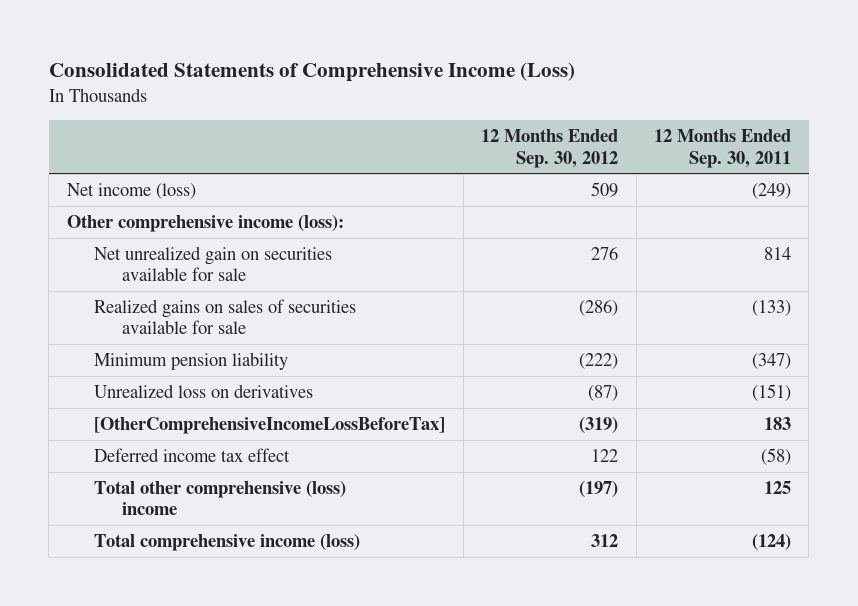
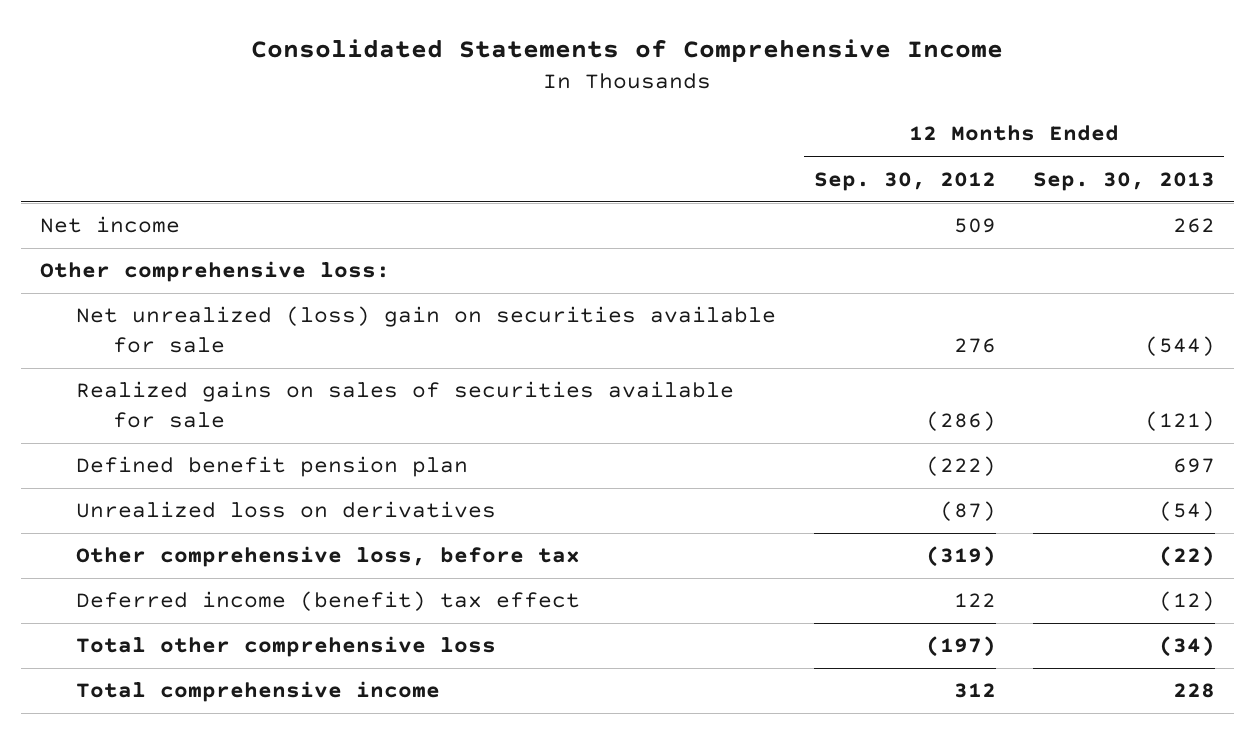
[48,62,575,83] Consolidated Statements of Comprehensive Income (Loss) -> [251,38,1004,63] Consolidated Statements of Comprehensive Income
[653,129,791,168] 12 Months Ended Sep. 30, 2011 -> none
none -> [1032,171,1215,191] Sep. 30, 2013
[66,182,196,199] Net income (loss) -> [39,216,180,234] Net income
[66,214,344,232] Other comprehensive income (loss): -> [39,261,390,283] Other comprehensive loss:
[94,245,333,282] Net unrealized gain on securities available for sale -> [76,306,777,354] Net unrealized (loss) gain on securities available for sale
[94,351,289,370] Minimum pension liability -> [76,456,469,478] Defined benefit pension plan
[94,416,446,434] [OtherComprehensiveIncomeLossBeforeTax] -> [76,546,581,568] Other comprehensive loss, before tax
[94,447,291,462] Deferred income tax effect -> [76,591,581,612] Deferred income (benefit) tax effect
[94,480,347,516] Total other comprehensive (loss) income -> [76,636,497,658] Total other comprehensive loss
[94,533,361,551] Total comprehensive income (loss) -> [76,681,441,703] Total comprehensive income

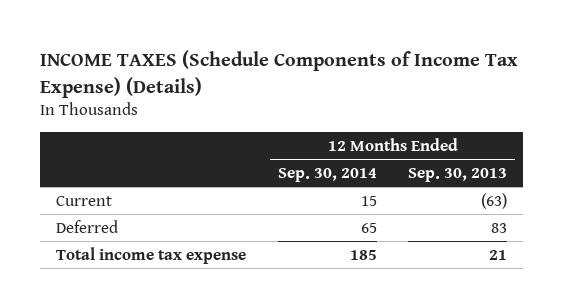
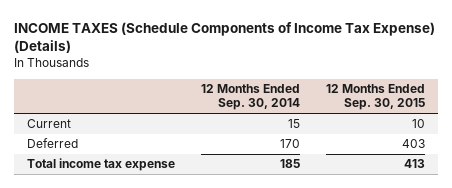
[408,167,508,182] Sep. 30, 2013 -> none
none -> [325,84,425,111] 12 Months Ended Sep. 30, 2015
[360,222,377,233] 65 -> [279,139,300,149] 170

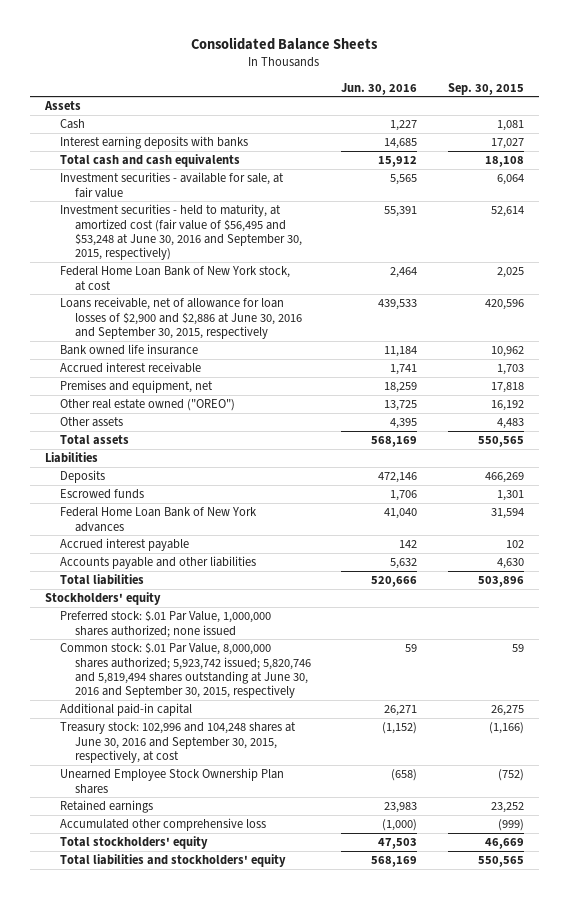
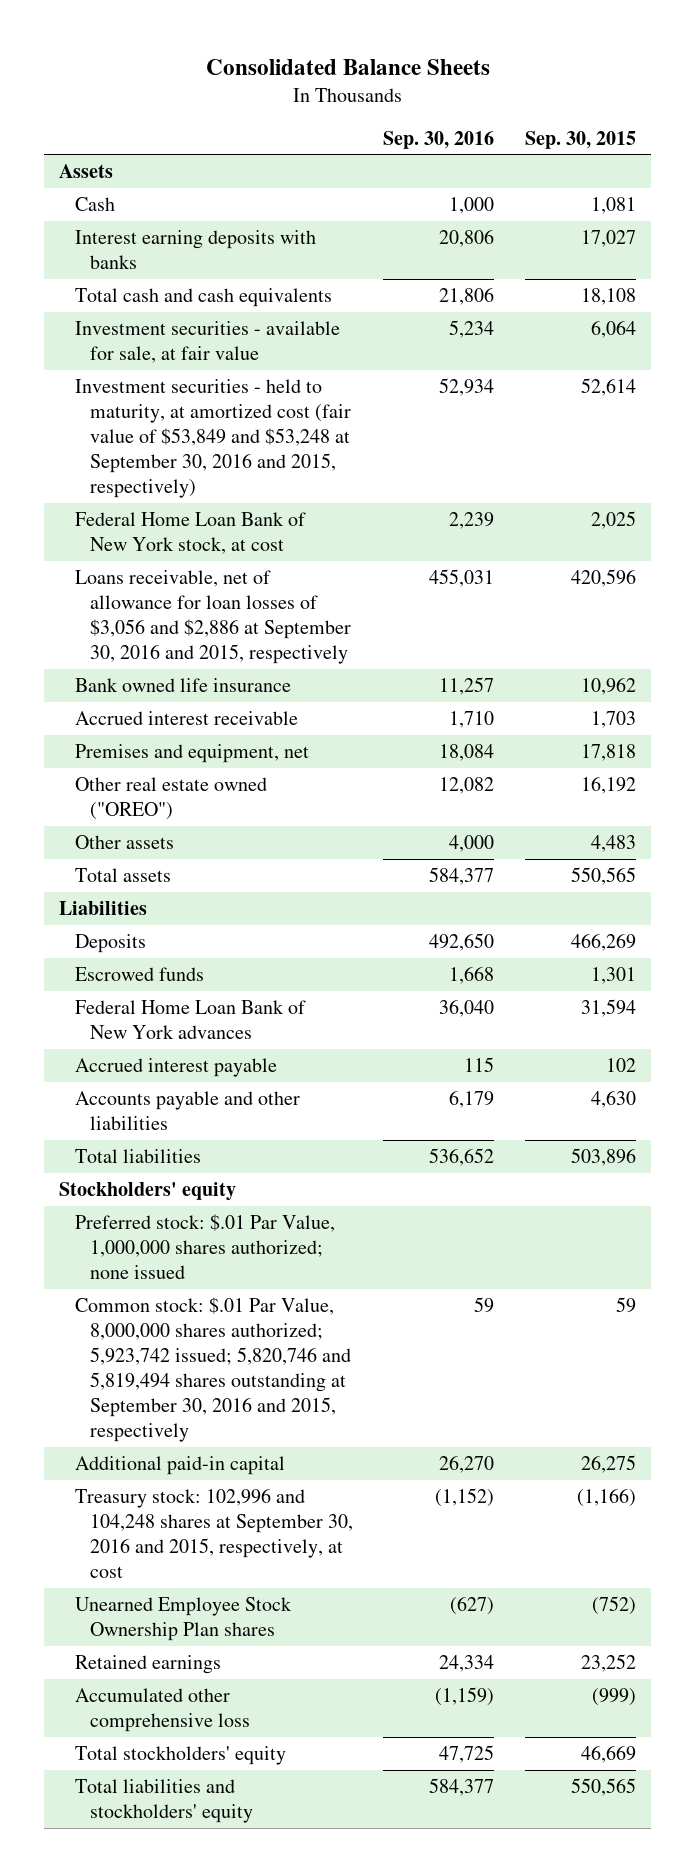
[341,82,418,95] Jun. 30, 2016 -> none
none -> [383,130,495,149] Sep. 30, 2016
[59,204,302,261] Investment securities - held to maturity, at amortized cost (fair value of $56,495 and $53,248 at June 30, 2016 and September 30, 2015, respectively) -> [74,378,351,499] Investment securities - held to maturity, at amortized cost (fair value of $53,849 and $53,248 at September 30, 2016 and 2015, respectively)
[59,297,302,339] Loans receivable, net of allowance for loan losses of $2,900 and $2,886 at June 30, 2016 and September 30, 2015, respectively -> [74,569,351,665] Loans receivable, net of allowance for loan losses of $3,056 and $2,886 at September 30, 2016 and 2015, respectively
[59,642,311,699] Common stock: $.01 Par Value, 8,000,000 shares authorized; 5,923,742 issued; 5,820,746 and 5,819,494 shares outstanding at June 30, 2016 and September 30, 2015, respectively -> [74,1296,351,1443] Common stock: $.01 Par Value, 8,000,000 shares authorized; 5,923,742 issued; 5,820,746 and 5,819,494 shares outstanding at September 30, 2016 and 2015, respectively
[59,722,296,763] Treasury stock: 102,996 and 104,248 shares at June 30, 2016 and September 30, 2015, respectively, at cost -> [74,1487,353,1579] Treasury stock: 102,996 and 104,248 shares at September 30, 2016 and 2015, respectively, at cost

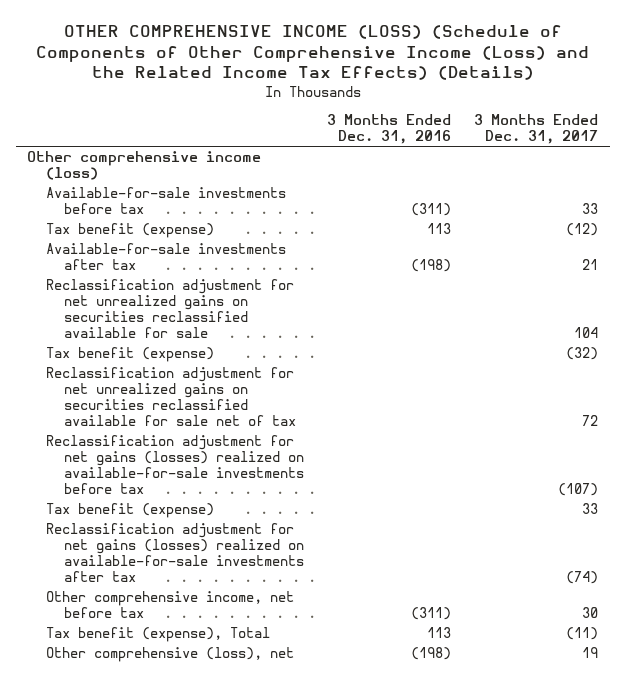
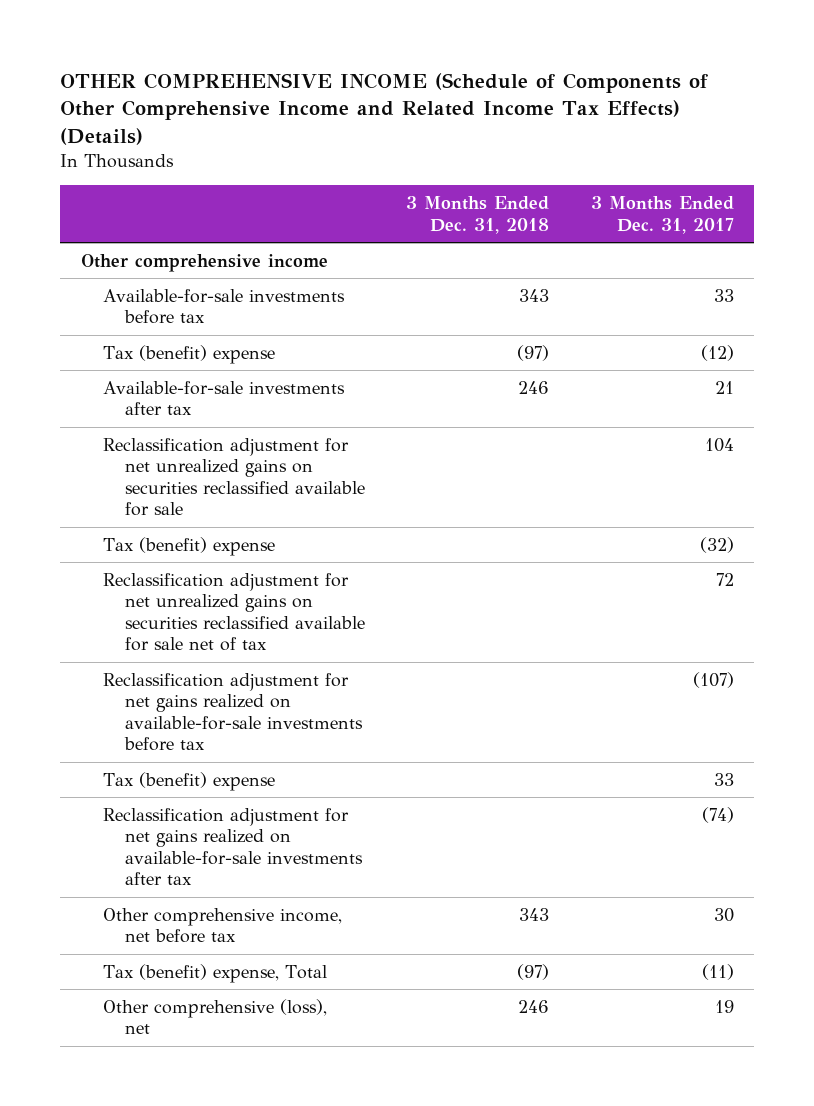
[35,24,589,81] OTHER COMPREHENSIVE INCOME (LOSS) (Schedule of Components of Other Comprehensive Income (Loss) and the Related Income Tax Effects) (Details) -> [59,72,708,146] OTHER COMPREHENSIVE INCOME (Schedule of Components of Other Comprehensive Income and Related Income Tax Effects) (Details)
[327,114,452,145] 3 Months Ended Dec. 31, 2016 -> none
none -> [406,196,550,234] 3 Months Ended Dec. 31, 2018
[27,151,262,181] Other comprehensive income (loss) -> [80,253,328,272] Other comprehensive income
[45,223,214,239] Tax benefit (expense) -> [102,344,275,364] Tax (benefit) expense
[45,347,214,363] Tax benefit (expense) -> [102,536,275,556] Tax (benefit) expense
[45,435,305,495] Reclassification adjustment for net gains (losses) realized on available-for-sale investments before tax -> [102,672,363,752] Reclassification adjustment for net gains realized on available-for-sale investments before tax
[45,503,214,519] Tax benefit (expense) -> [102,771,275,791] Tax (benefit) expense
[45,523,305,583] Reclassification adjustment for net gains (losses) realized on available-for-sale investments after tax -> [102,807,363,886] Reclassification adjustment for net gains realized on available-for-sale investments after tax
[45,627,270,643] Tax benefit (expense), Total -> [102,963,327,983] Tax (benefit) expense, Total

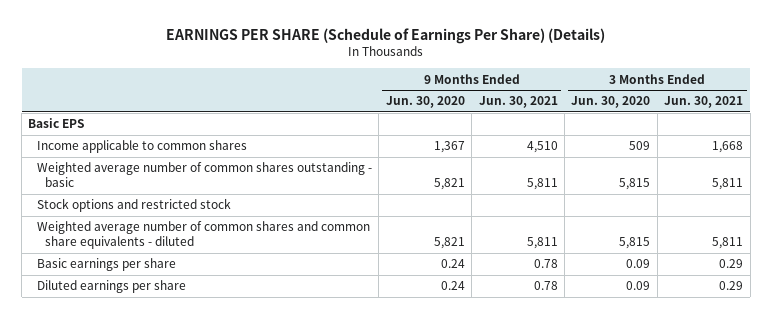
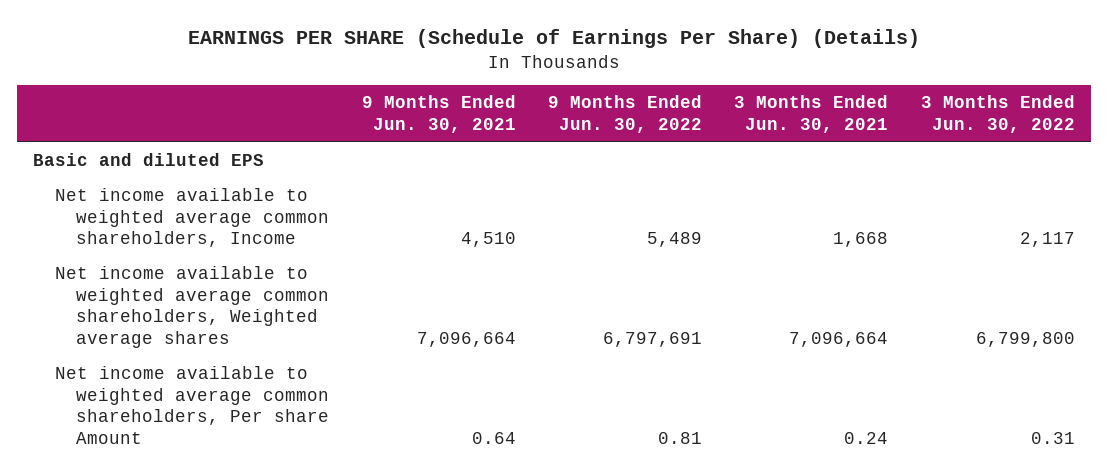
[385,96,465,109] Jun. 30, 2020 -> none
[571,96,651,109] Jun. 30, 2020 -> none
none -> [548,95,703,134] 9 Months Ended Jun. 30, 2022
none -> [920,95,1075,134] 3 Months Ended Jun. 30, 2022
[36,198,231,213] Stock options and restricted stock -> none
[36,221,370,250] Weighted average number of common shares and common share equivalents - diluted -> none
[36,258,176,272] Basic earnings per share -> none
[36,280,186,294] Diluted earnings per share -> none
[28,118,85,129] Basic EPS -> [33,153,265,167] Basic and diluted EPS
[36,140,247,154] Income applicable to common shares -> [54,188,330,248] Net income available to weighted average common shareholders, Income
[36,162,372,188] Weighted average number of common shares outstanding - basic -> [54,266,330,348] Net income available to weighted average common shareholders, Weighted average shares
[526,178,558,191] 5,811 -> [416,331,516,347] 7,096,664
[712,178,744,191] 5,811 -> [789,331,889,347] 7,096,664
none -> [54,366,330,444] Net income available to weighted average common shareholders, Per share Amount

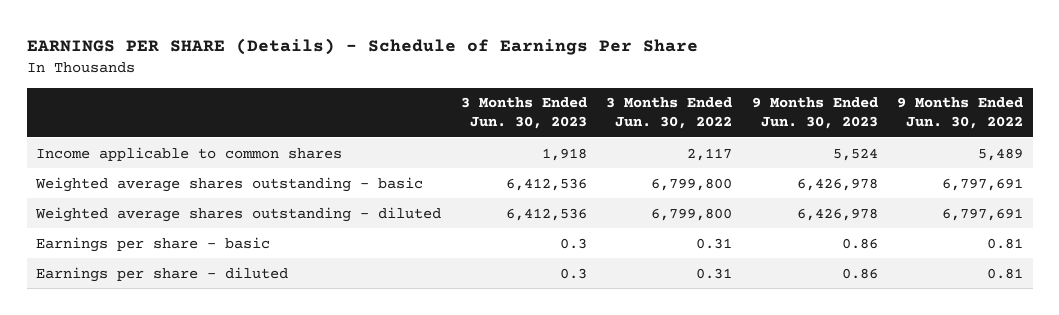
[187,29,920,49] EARNINGS PER SHARE (Schedule of Earnings Per Share) (Details) -> [26,37,698,55] EARNINGS PER SHARE (Details) - Schedule of Earnings Per Share
[361,95,516,134] 9 Months Ended Jun. 30, 2021 -> none
[734,95,889,134] 3 Months Ended Jun. 30, 2021 -> none
none -> [460,97,587,129] 3 Months Ended Jun. 30, 2023
none -> [751,97,878,129] 9 Months Ended Jun. 30, 2023
[33,153,265,167] Basic and diluted EPS -> none
[54,188,330,248] Net income available to weighted average common shareholders, Income -> [36,146,343,161] Income applicable to common shares
[54,266,330,348] Net income available to weighted average common shareholders, Weighted average shares -> [35,176,424,192] Weighted average shares outstanding - basic
none -> [35,206,442,222] Weighted average shares outstanding - diluted
[54,366,330,444] Net income available to weighted average common shareholders, Per share Amount -> [36,236,271,252] Earnings per share - basic
none -> [36,266,289,282] Earnings per share - diluted

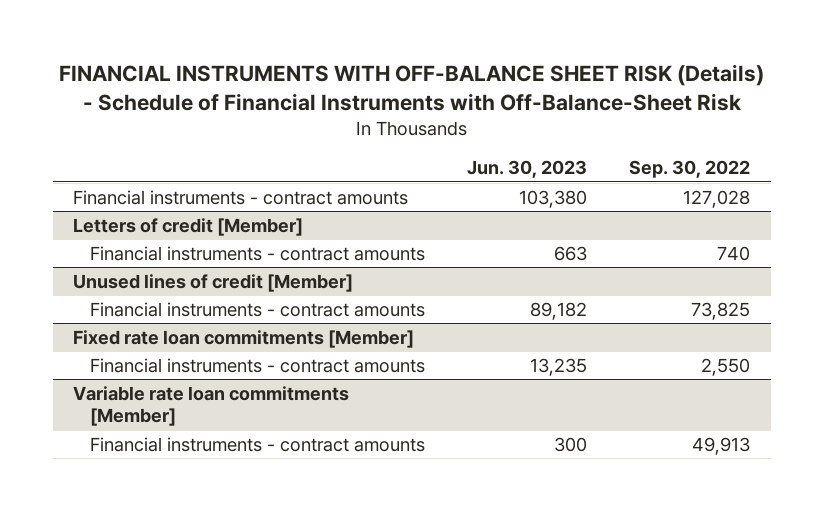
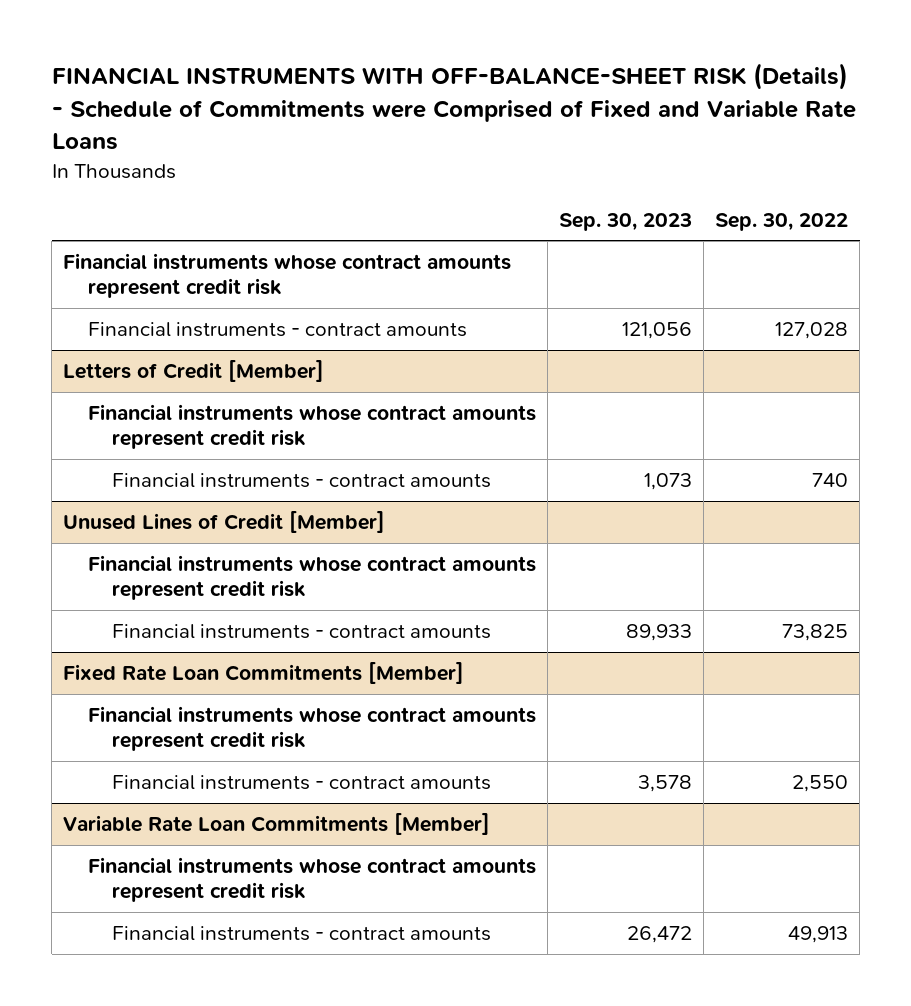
[58,64,764,112] FINANCIAL INSTRUMENTS WITH OFF-BALANCE SHEET RISK (Details) - Schedule of Financial Instruments with Off-Balance-Sheet Risk -> [51,63,856,151] FINANCIAL INSTRUMENTS WITH OFF-BALANCE-SHEET RISK (Details) - Schedule of Commitments were Comprised of Fixed and Variable Rate Loans
[467,160,588,179] Jun. 30, 2023 -> none
none -> [558,212,692,231] Sep. 30, 2023
none -> [63,252,512,299] Financial instruments whose contract amounts represent credit risk
[73,217,304,236] Letters of credit [Member] -> [63,359,325,382] Letters of Credit [Member]
none -> [87,403,536,450] Financial instruments whose contract amounts represent credit risk
[73,273,354,292] Unused lines of credit [Member] -> [63,510,386,533] Unused Lines of Credit [Member]
none -> [87,554,536,601] Financial instruments whose contract amounts represent credit risk
[73,329,415,348] Fixed rate loan commitments [Member] -> [63,661,465,684] Fixed Rate Loan Commitments [Member]
none -> [87,705,536,752] Financial instruments whose contract amounts represent credit risk
[73,385,350,427] Variable rate loan commitments [Member] -> [63,812,491,835] Variable Rate Loan Commitments [Member]
none -> [87,856,536,903] Financial instruments whose contract amounts represent credit risk

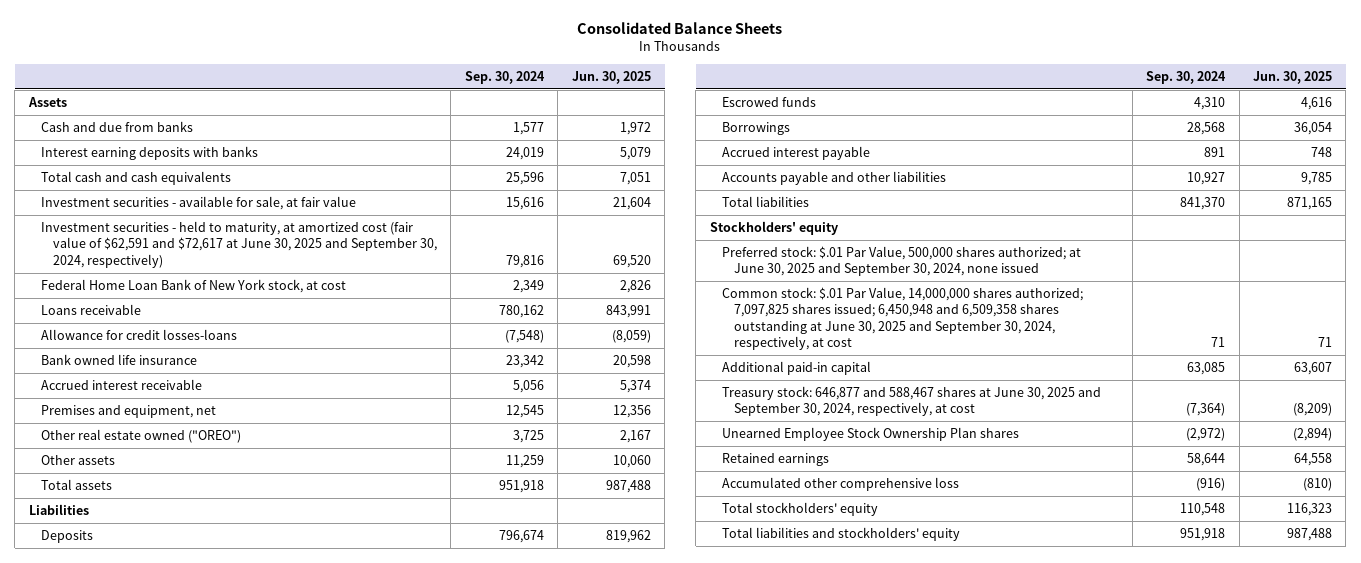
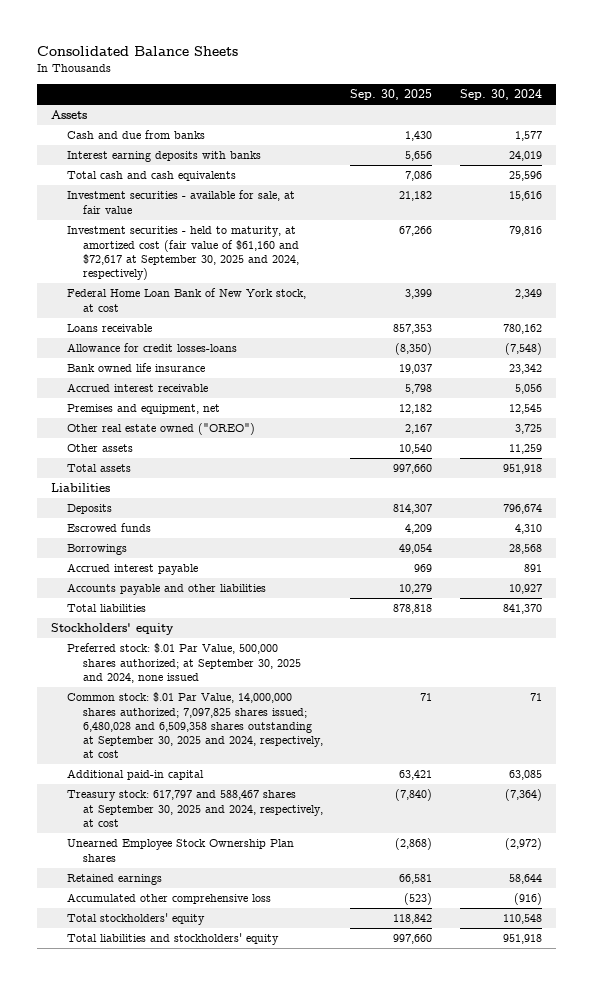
[571,70,651,84] Jun. 30, 2025 -> none
none -> [350,89,433,101] Sep. 30, 2025
[40,221,437,268] Investment securities - held to maturity, at amortized cost (fair value of $62,591 and $72,617 at June 30, 2025 and September 30, 2024, respectively) -> [66,226,299,281] Investment securities - held to maturity, at amortized cost (fair value of $61,160 and $72,617 at September 30, 2025 and 2024, respectively)
[722,246,1082,277] Preferred stock: $.01 Par Value, 500,000 shares authorized; at June 30, 2025 and September 30, 2024, none issued -> [66,643,301,683] Preferred stock: $.01 Par Value, 500,000 shares authorized; at September 30, 2025 and 2024, none issued
[722,287,1084,350] Common stock: $.01 Par Value, 14,000,000 shares authorized; 7,097,825 shares issued; 6,450,948 and 6,509,358 shares outstanding at June 30, 2025 and September 30, 2024, respectively, at cost -> [66,692,323,759] Common stock: $.01 Par Value, 14,000,000 shares authorized; 7,097,825 shares issued; 6,480,028 and 6,509,358 shares outstanding at September 30, 2025 and 2024, respectively, at cost
[722,386,1102,417] Treasury stock: 646,877 and 588,467 shares at June 30, 2025 and September 30, 2024, respectively, at cost -> [66,790,323,827] Treasury stock: 617,797 and 588,467 shares at September 30, 2025 and 2024, respectively, at cost

